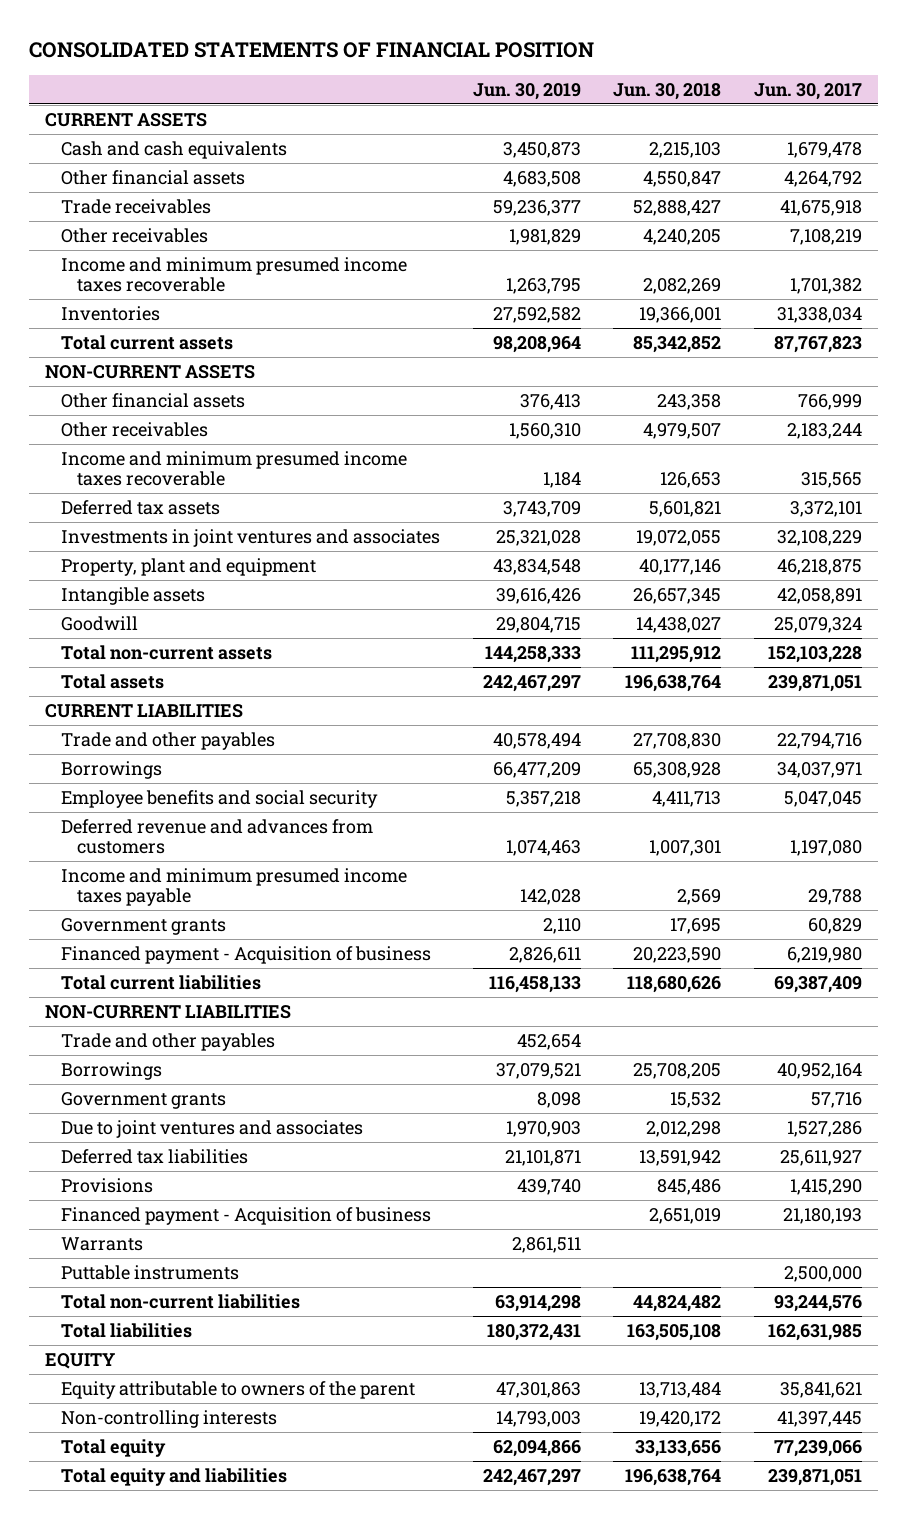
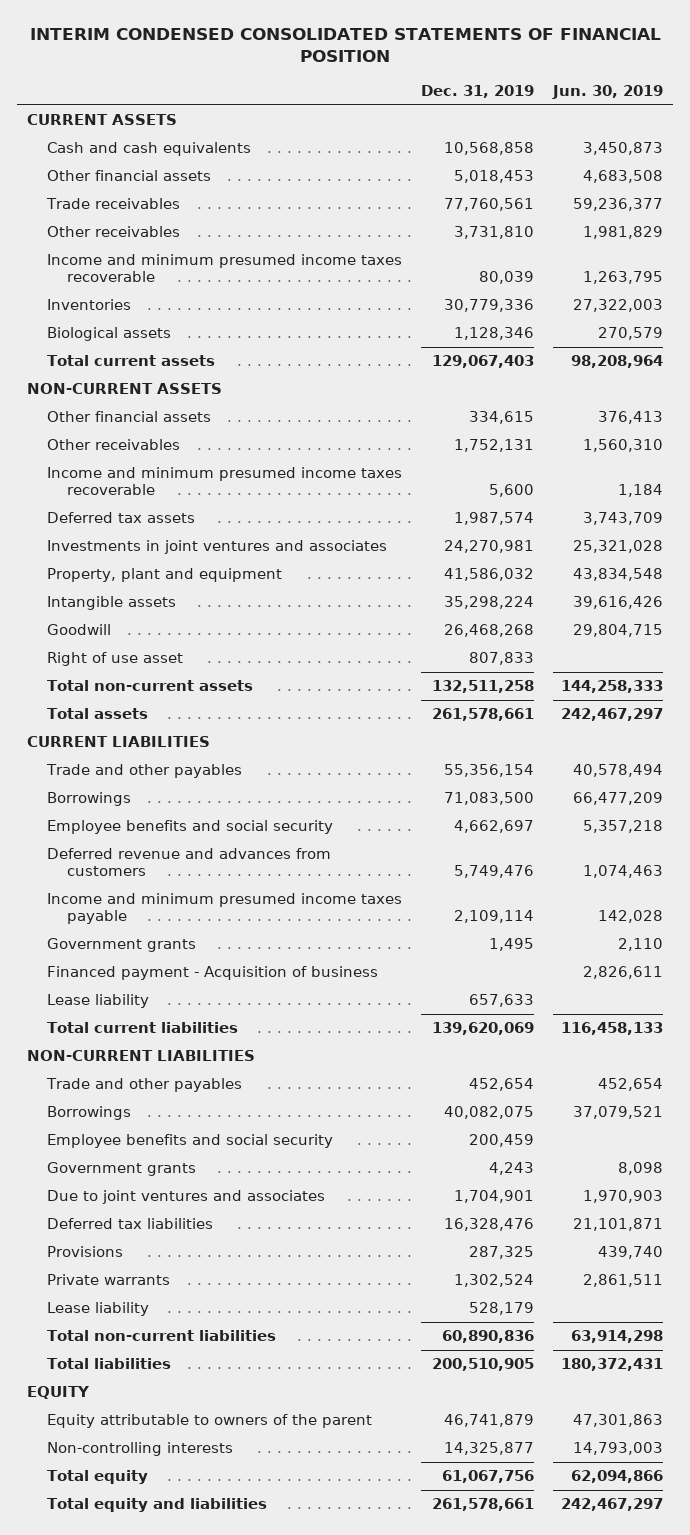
[29,41,595,58] CONSOLIDATED STATEMENTS OF FINANCIAL POSITION -> [29,27,661,63] INTERIM CONDENSED CONSOLIDATED STATEMENTS OF FINANCIAL POSITION
[613,82,722,100] Jun. 30, 2018 -> none
[753,82,862,100] Jun. 30, 2017 -> none
none -> [421,84,535,98] Dec. 31, 2019
[492,306,581,323] 27,592,582 -> [573,299,664,313] 27,322,003
none -> [47,327,172,342] Biological assets
none -> [47,652,184,667] Right of use asset
none -> [47,994,150,1009] Lease liability
none -> [47,1134,334,1149] Employee benefits and social security
[61,1206,432,1225] Financed payment - Acquisition of business -> none
[61,1264,240,1280] Puttable instruments -> none
[61,1236,144,1251] Warrants -> [47,1274,171,1286] Private warrants
none -> [47,1302,150,1317] Lease liability

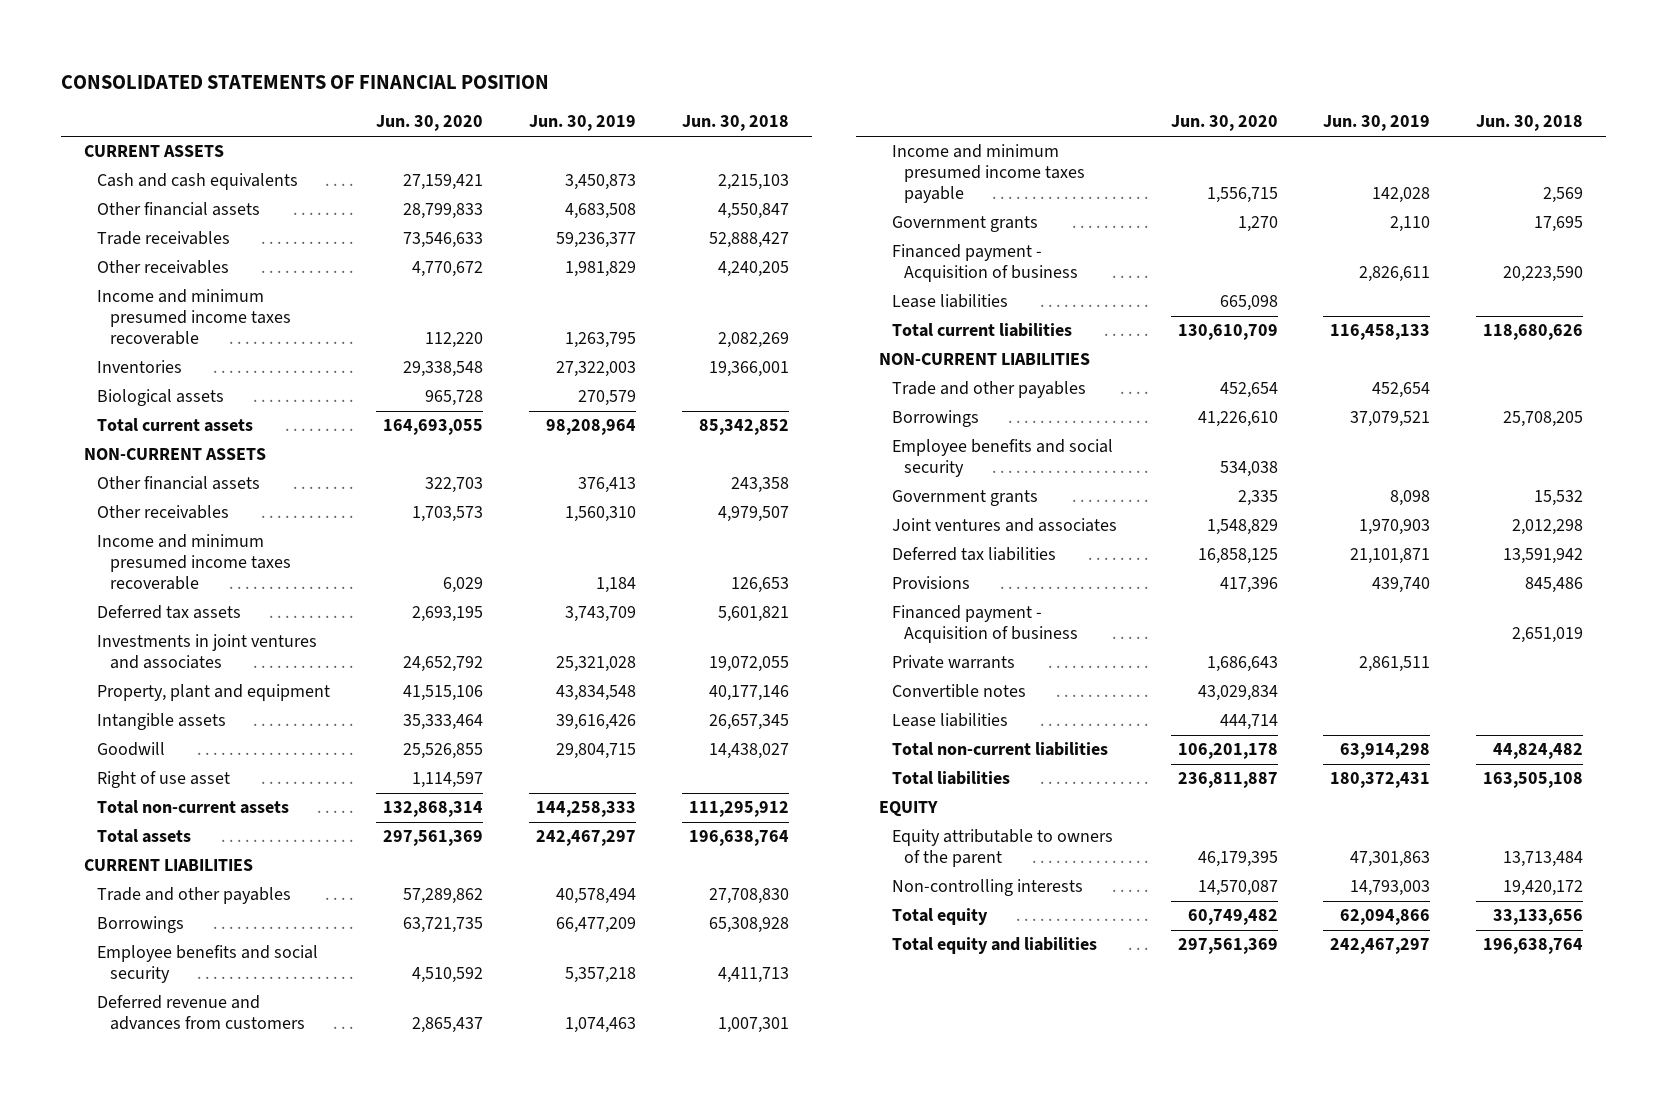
[29,27,661,63] INTERIM CONDENSED CONSOLIDATED STATEMENTS OF FINANCIAL POSITION -> [61,75,550,90] CONSOLIDATED STATEMENTS OF FINANCIAL POSITION
[421,84,535,98] Dec. 31, 2019 -> none
none -> [375,115,483,132] Jun. 30, 2020
none -> [681,115,789,132] Jun. 30, 2018
[47,994,150,1009] Lease liability -> [891,294,1008,309] Lease liabilities
[47,1190,326,1205] Due to joint ventures and associates -> [891,518,1117,533] Joint ventures and associates
none -> [891,605,1079,644] Financed payment - Acquisition of business
none -> [891,684,1026,699] Convertible notes
[47,1302,150,1317] Lease liability -> [891,713,1008,728] Lease liabilities

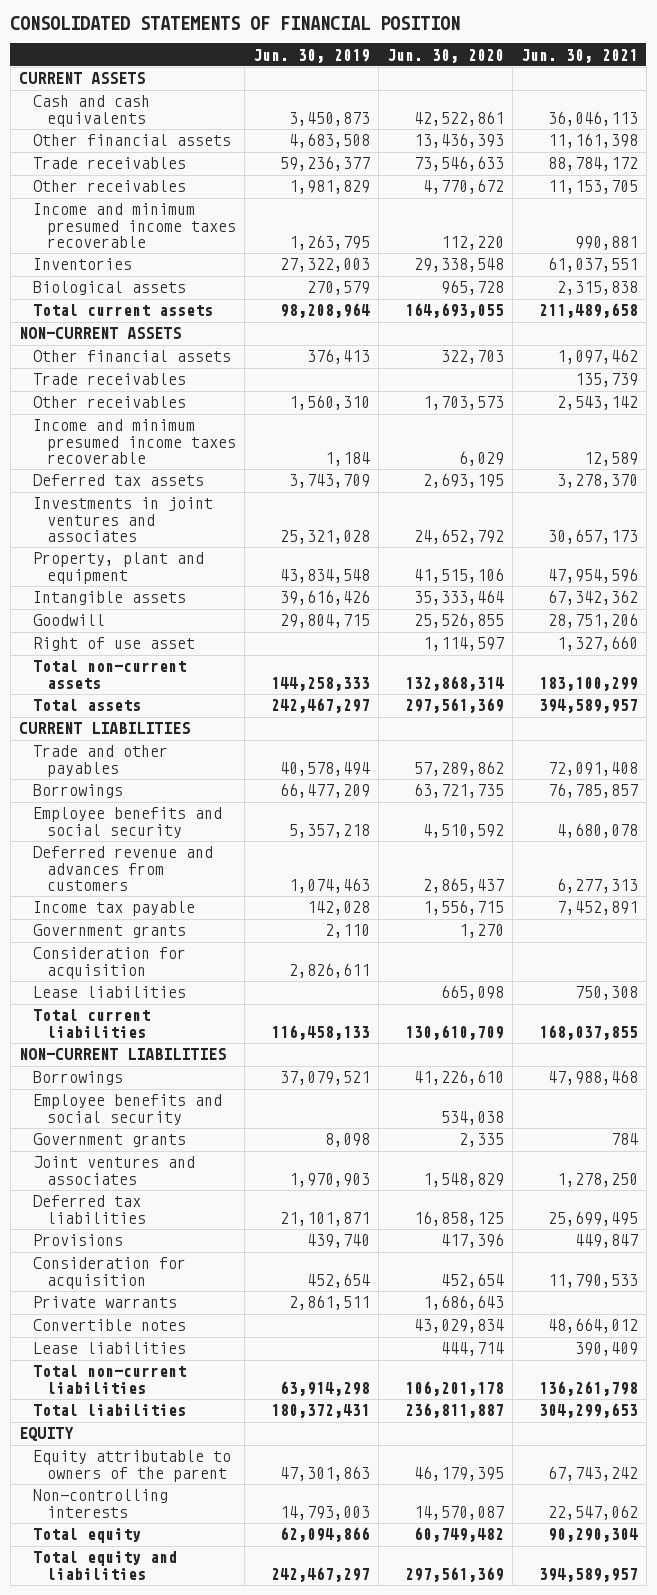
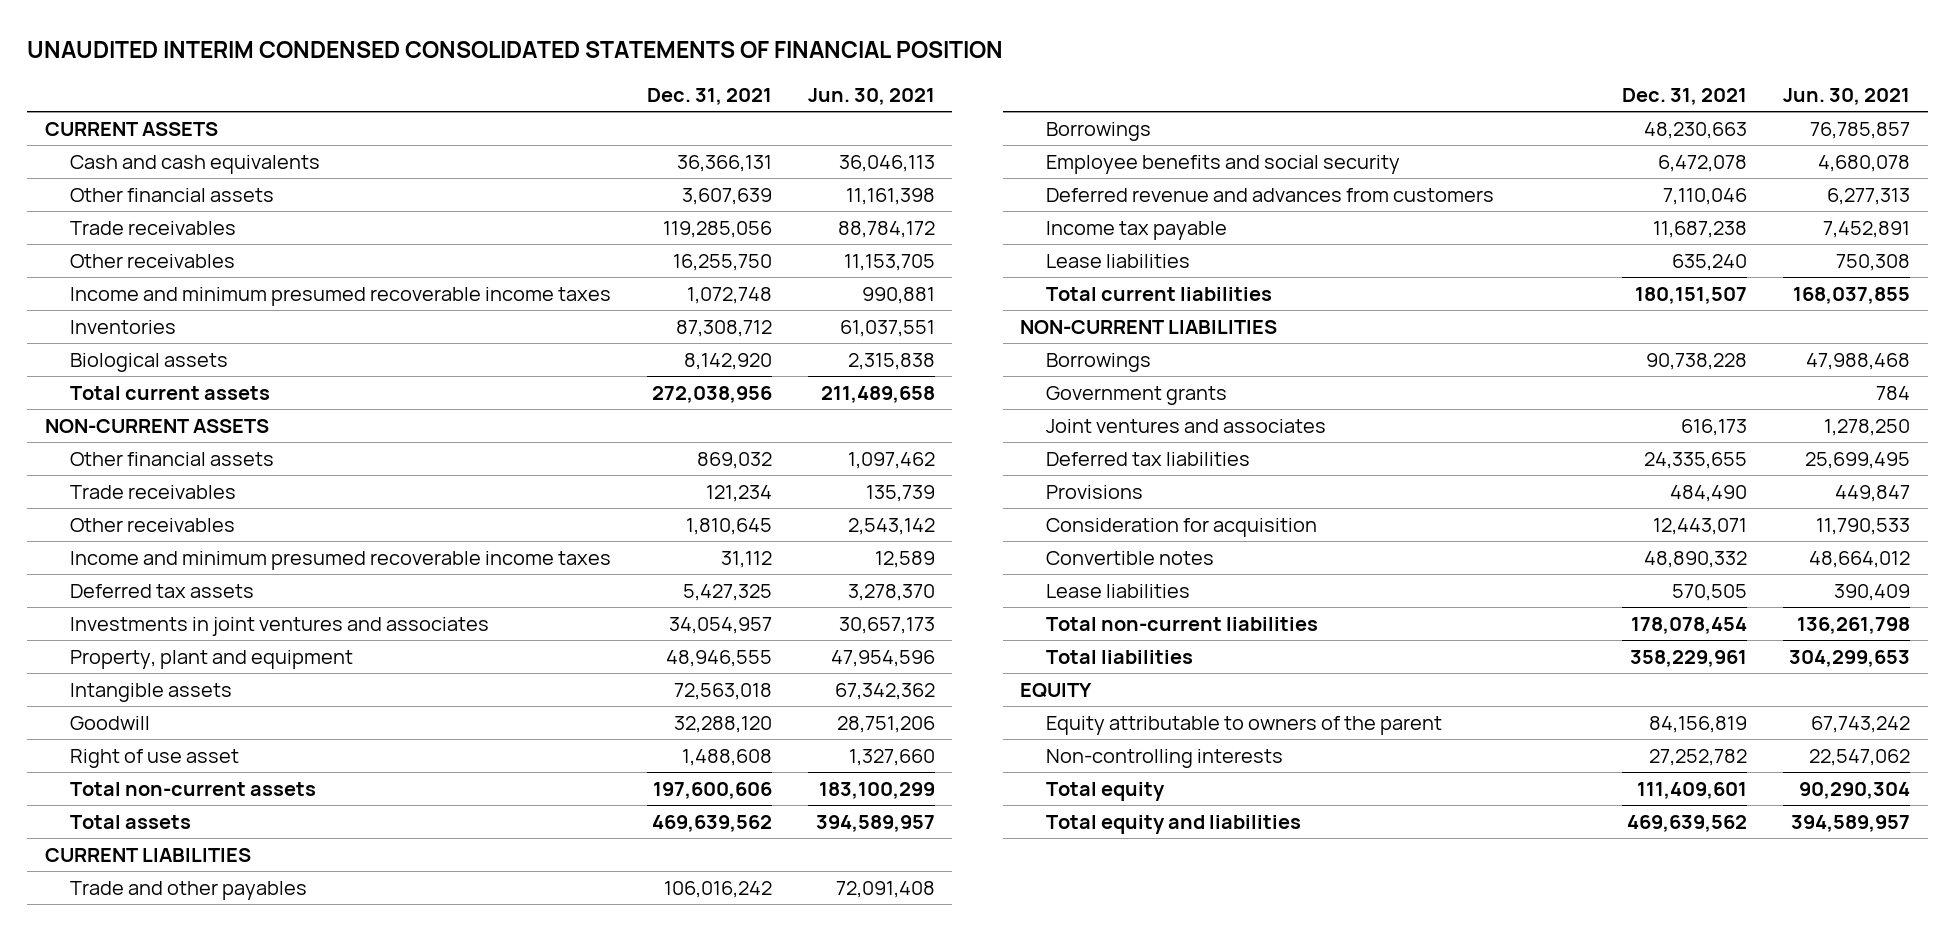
[10,16,461,31] CONSOLIDATED STATEMENTS OF FINANCIAL POSITION -> [27,41,1004,59] UNAUDITED INTERIM CONDENSED CONSOLIDATED STATEMENTS OF FINANCIAL POSITION
[252,48,370,63] Jun. 30, 2019 -> none
[386,48,504,63] Jun. 30, 2020 -> none
none -> [646,88,772,106] Dec. 31, 2021
[32,203,236,248] Income and minimum presumed income taxes recoverable -> [70,286,612,306] Income and minimum presumed recoverable income taxes
[32,419,236,464] Income and minimum presumed income taxes recoverable -> [70,550,612,570] Income and minimum presumed recoverable income taxes
[32,924,186,939] Government grants -> none
[32,947,186,979] Consideration for acquisition -> none
[32,1094,222,1125] Employee benefits and social security -> none
[32,1296,177,1309] Private warrants -> none

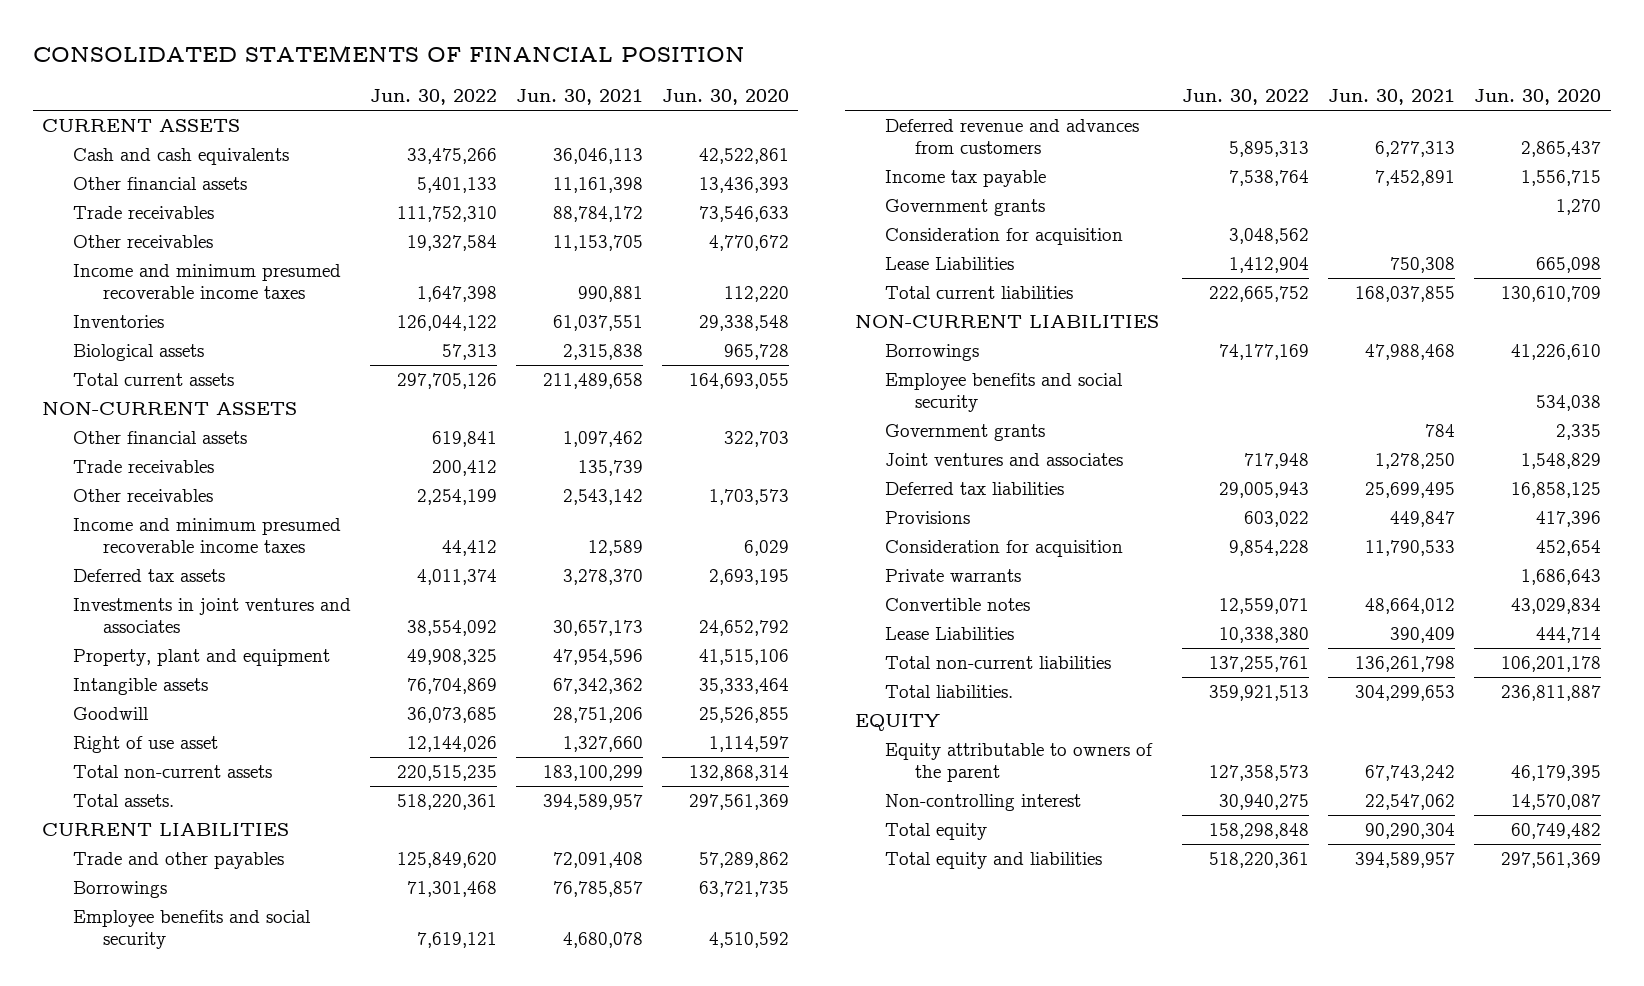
[27,41,1004,59] UNAUDITED INTERIM CONDENSED CONSOLIDATED STATEMENTS OF FINANCIAL POSITION -> [32,45,745,63] CONSOLIDATED STATEMENTS OF FINANCIAL POSITION
[646,88,772,106] Dec. 31, 2021 -> none
none -> [369,89,497,106] Jun. 30, 2022
none -> [661,89,789,106] Jun. 30, 2020
[70,814,192,829] Total assets -> [72,794,174,808] Total assets.
none -> [885,199,1046,217] Government grants
none -> [885,228,1124,246] Consideration for acquisition
[1045,253,1190,268] Lease liabilities -> [885,257,1015,271] Lease Liabilities
none -> [885,373,1124,412] Employee benefits and social security
none -> [885,569,1022,583] Private warrants
[1045,583,1190,598] Lease liabilities -> [885,627,1015,641] Lease Liabilities
[1045,649,1193,664] Total liabilities -> [885,685,1014,699] Total liabilities.
[1045,748,1283,768] Non-controlling interests -> [885,794,1082,812] Non-controlling interest

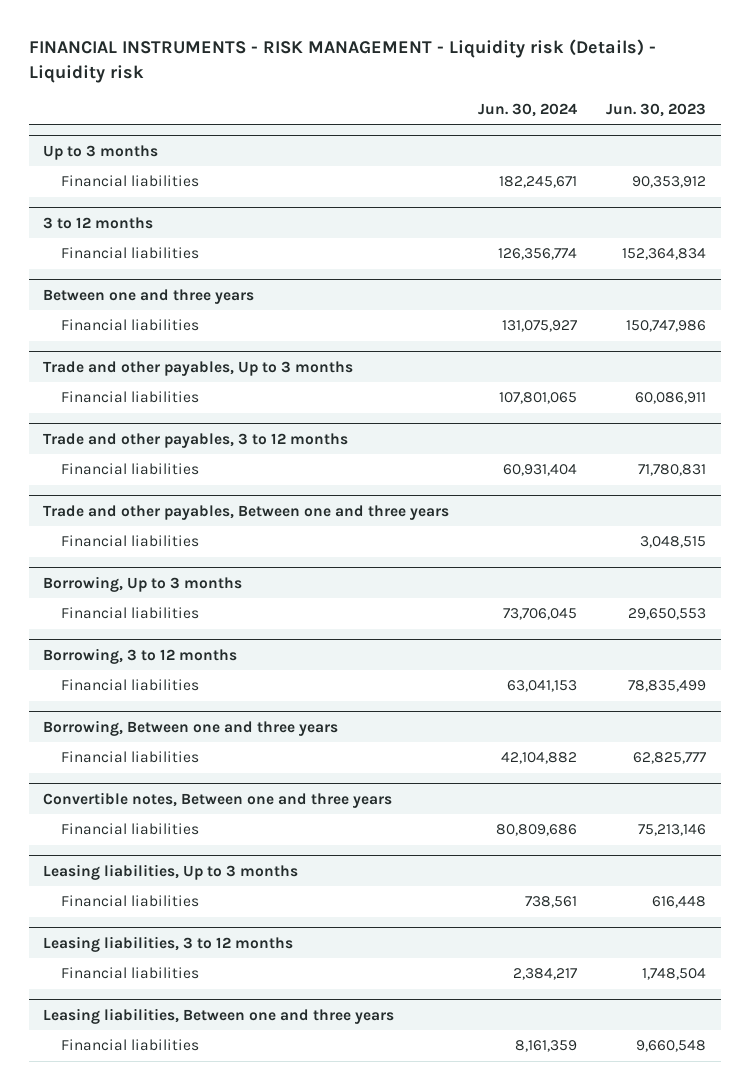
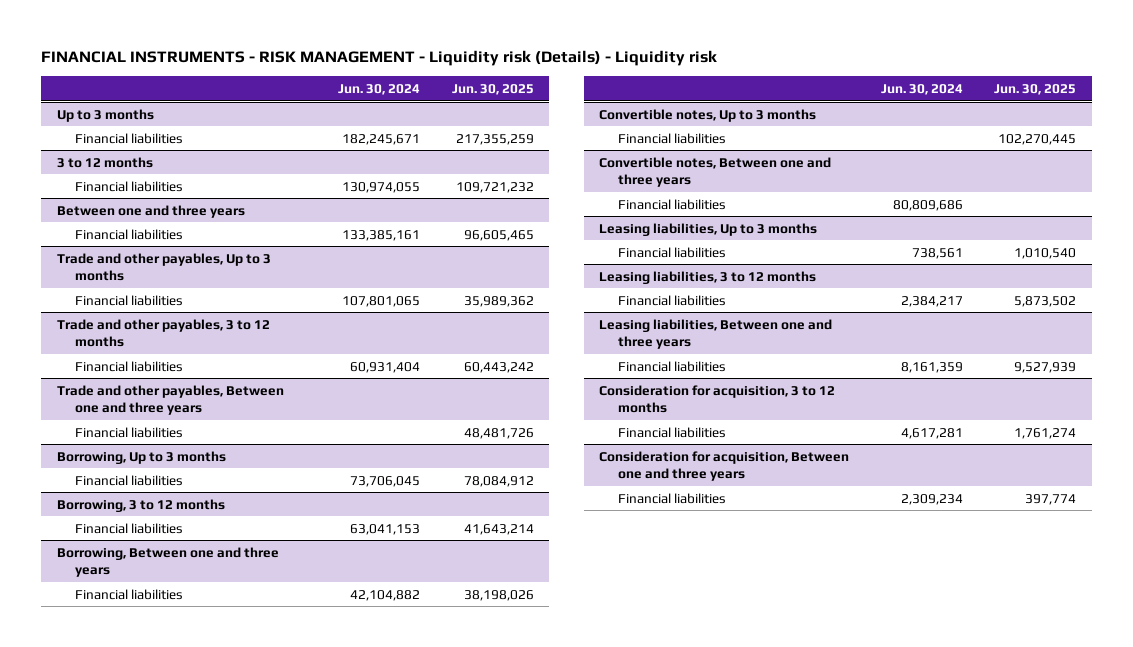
[606,102,707,117] Jun. 30, 2023 -> none
none -> [451,83,534,95] Jun. 30, 2025
[498,248,578,261] 126,356,774 -> [342,181,421,193] 130,974,055
[502,320,578,333] 131,075,927 -> [342,229,421,241] 133,385,161
none -> [599,108,817,122] Convertible notes, Up to 3 months
none -> [617,132,726,144] Financial liabilities
none -> [599,384,836,414] Consideration for acquisition, 3 to 12 months
none -> [617,426,726,438] Financial liabilities
none -> [599,450,850,482] Consideration for acquisition, Between one and three years
none -> [617,492,726,504] Financial liabilities

